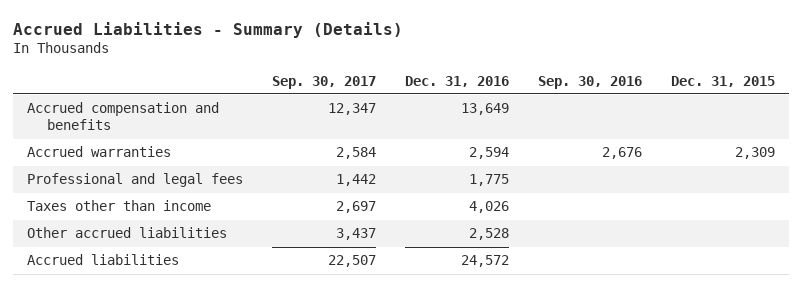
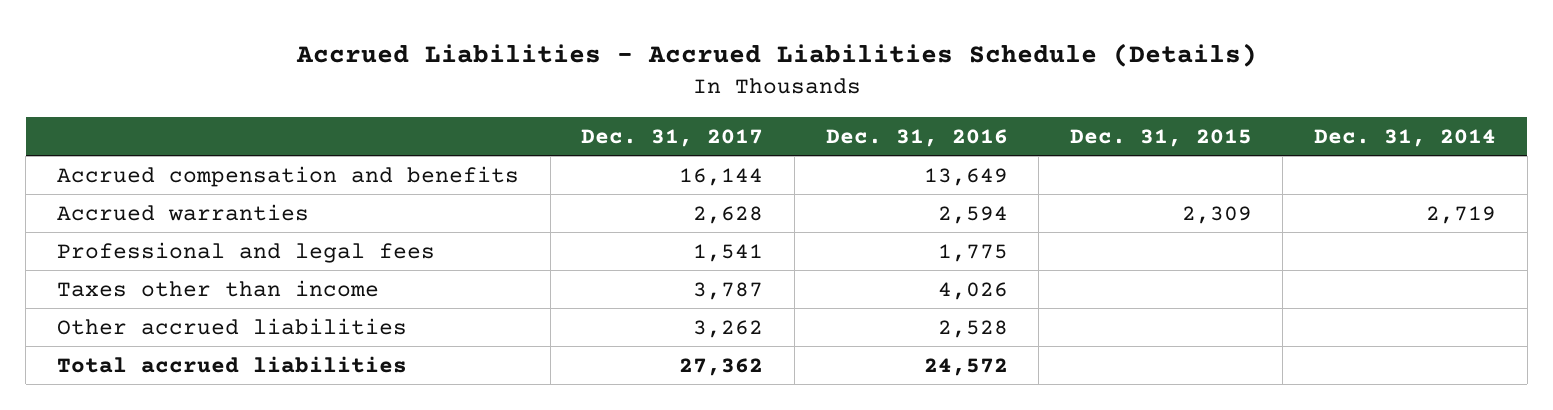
[13,21,404,38] Accrued Liabilities - Summary (Details) -> [295,43,1257,68] Accrued Liabilities - Accrued Liabilities Schedule (Details)
[272,75,377,89] Sep. 30, 2017 -> none
[538,75,643,89] Sep. 30, 2016 -> none
none -> [581,128,764,147] Dec. 31, 2017
none -> [1314,128,1497,147] Dec. 31, 2014
[27,254,180,266] Accrued liabilities -> [57,355,408,373] Total accrued liabilities

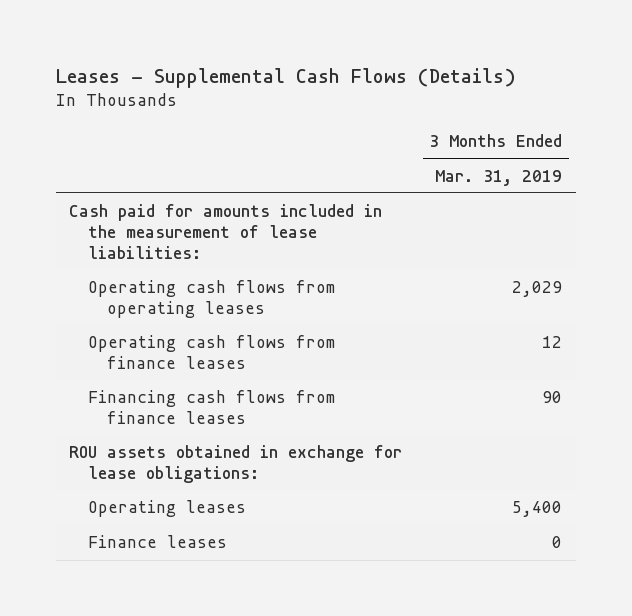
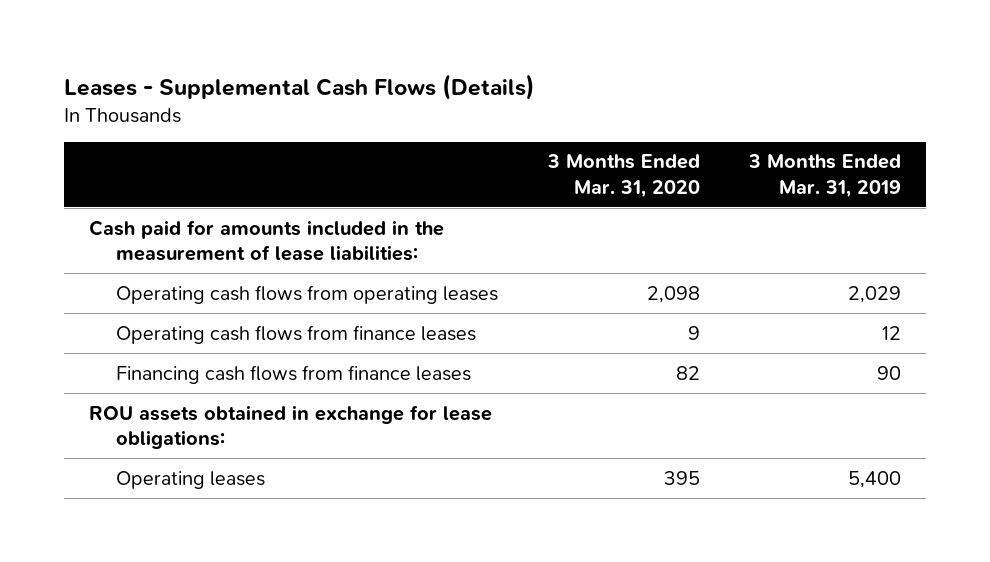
none -> [546,154,700,199] 3 Months Ended Mar. 31, 2020
[88,535,228,549] Finance leases -> none

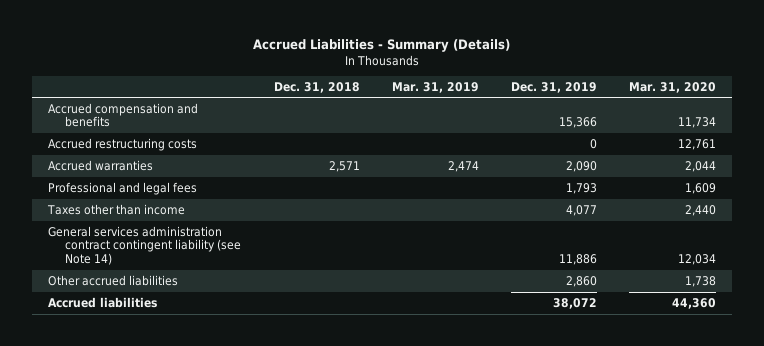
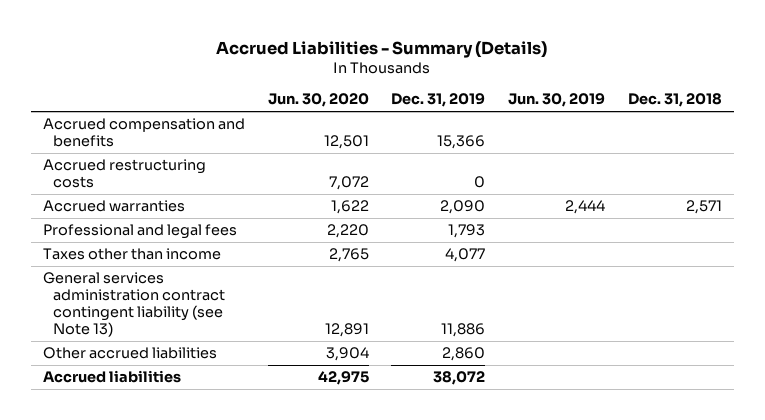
[391,81,479,93] Mar. 31, 2019 -> none
[629,81,717,93] Mar. 31, 2020 -> none
none -> [267,93,369,108] Jun. 30, 2020
none -> [508,93,606,108] Jun. 30, 2019
[47,225,242,265] General services administration contract contingent liability (see Note 14) -> [42,272,225,338] General services administration contract contingent liability (see Note 13)

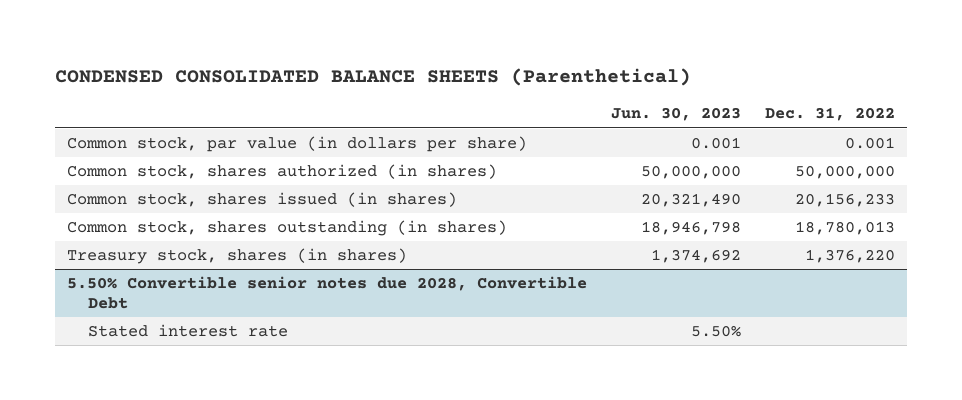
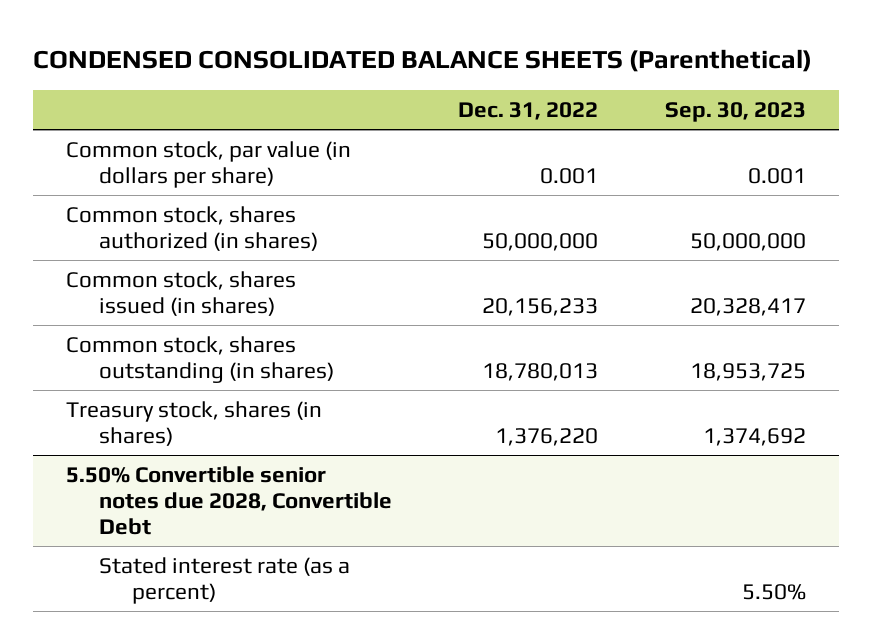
[610,107,741,122] Jun. 30, 2023 -> none
none -> [664,102,806,123] Sep. 30, 2023
[88,324,289,338] Stated interest rate -> [98,556,350,604] Stated interest rate (as a percent)

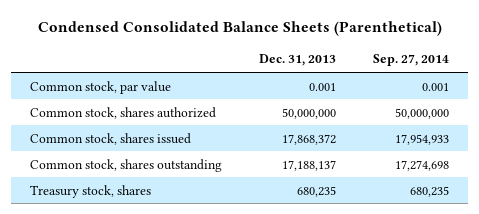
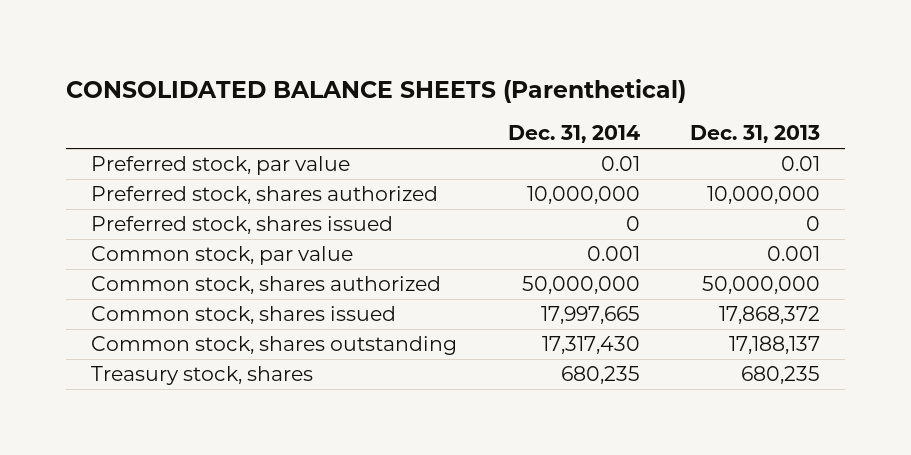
[37,21,442,37] Condensed Consolidated Balance Sheets (Parenthetical) -> [65,78,686,103] CONSOLIDATED BALANCE SHEETS (Parenthetical)
[373,54,450,67] Sep. 27, 2014 -> none
none -> [507,125,640,144] Dec. 31, 2014
none -> [91,156,351,176] Preferred stock, par value
none -> [91,186,439,205] Preferred stock, shares authorized
none -> [91,216,394,235] Preferred stock, shares issued

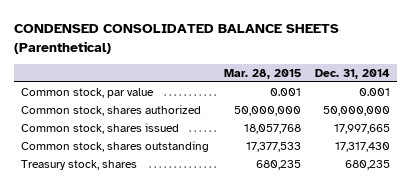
[65,78,686,103] CONSOLIDATED BALANCE SHEETS (Parenthetical) -> [13,23,339,54] CONDENSED CONSOLIDATED BALANCE SHEETS (Parenthetical)
[690,125,821,144] Dec. 31, 2013 -> none
none -> [223,69,301,80] Mar. 28, 2015
[91,156,351,176] Preferred stock, par value -> none
[91,186,439,205] Preferred stock, shares authorized -> none
[91,216,394,235] Preferred stock, shares issued -> none

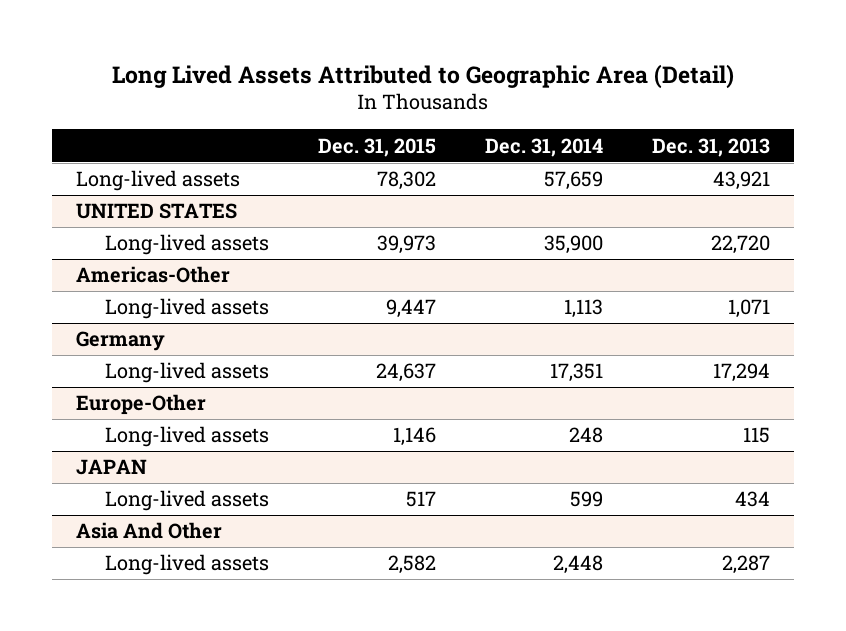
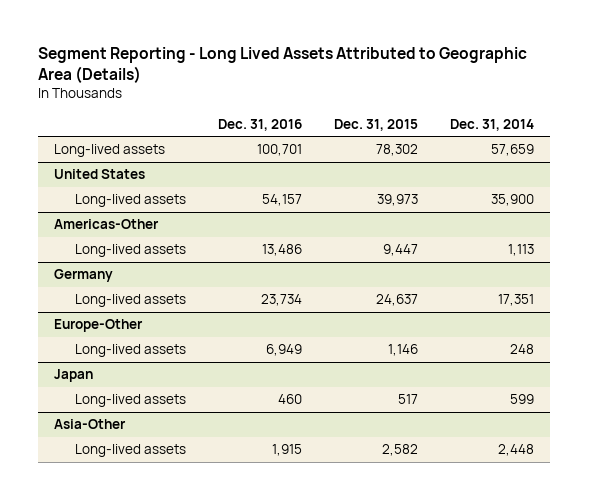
[112,63,735,89] Long Lived Assets Attributed to Geographic Area (Detail) -> [38,47,528,84] Segment Reporting - Long Lived Assets Attributed to Geographic Area (Details)
[651,137,770,157] Dec. 31, 2013 -> none
none -> [218,118,303,131] Dec. 31, 2016
[76,203,238,220] UNITED STATES -> [54,169,146,180] United States
[76,459,148,476] JAPAN -> [54,369,94,383] Japan
[76,522,223,540] Asia And Other -> [54,419,127,430] Asia-Other

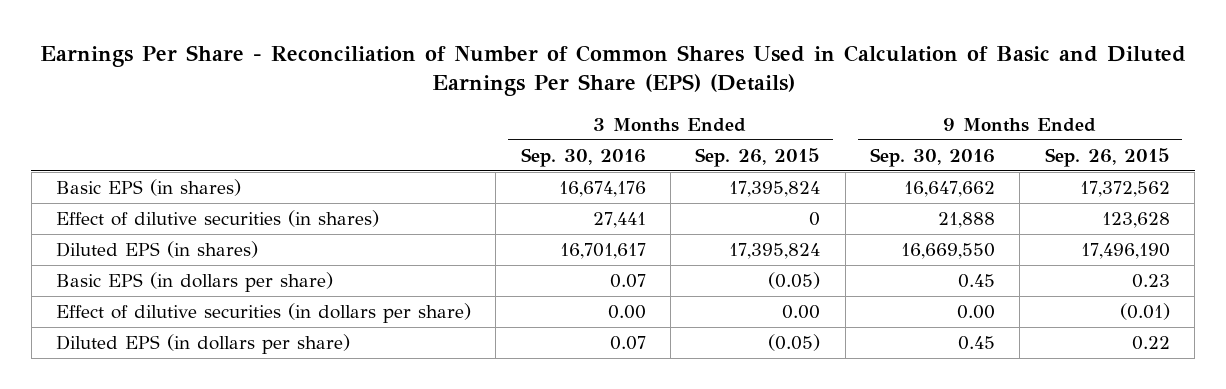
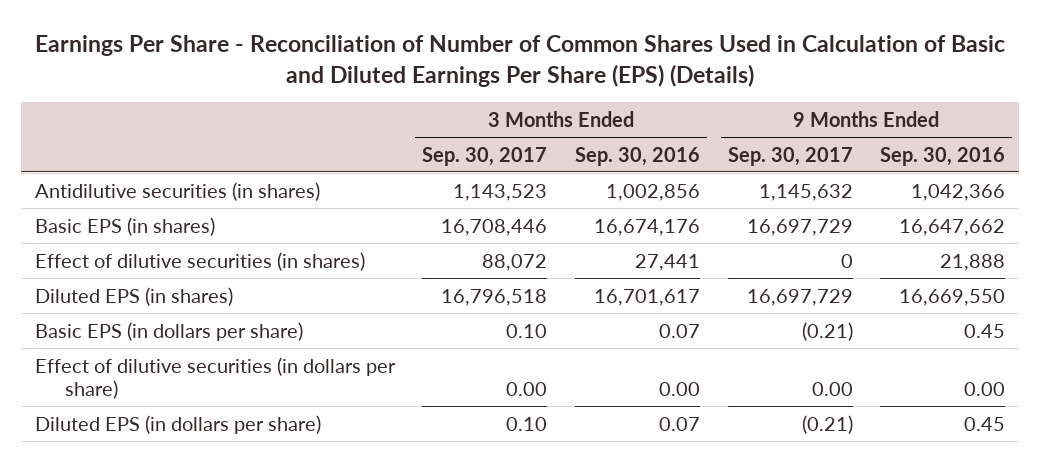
[695,147,821,167] Sep. 26, 2015 -> none
[1044,147,1170,167] Sep. 26, 2015 -> none
none -> [422,146,548,166] Sep. 30, 2017
none -> [727,146,853,166] Sep. 30, 2017
none -> [34,181,320,201] Antidilutive securities (in shares)

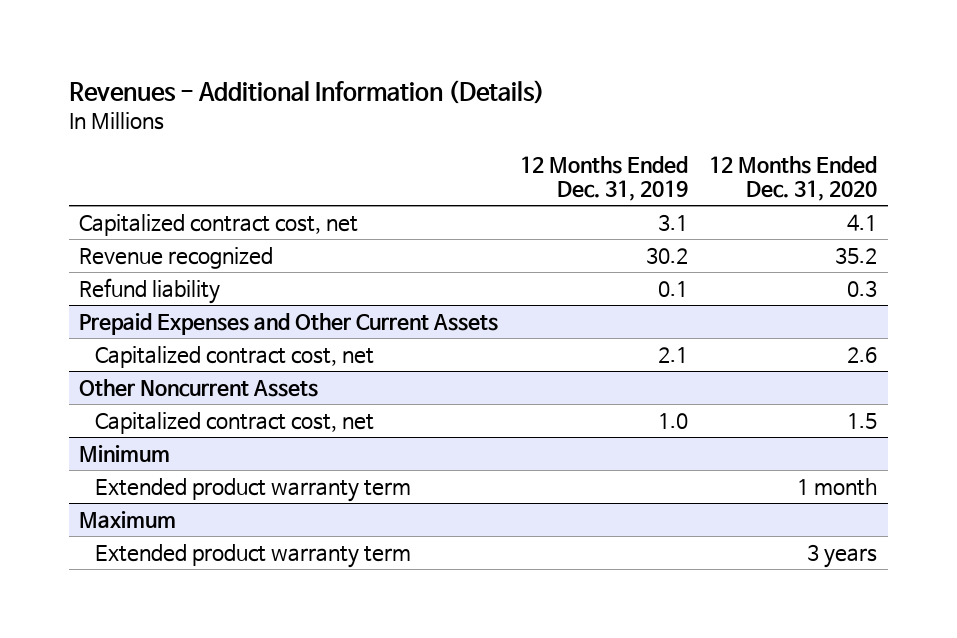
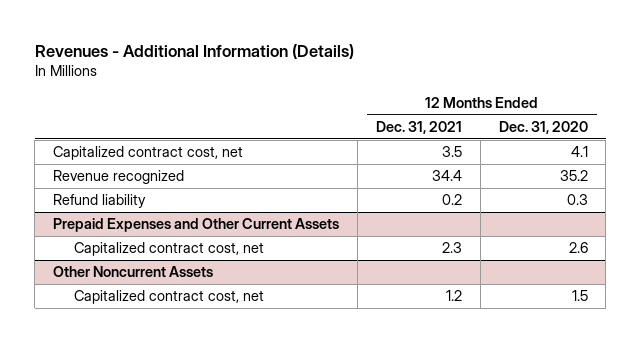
[519,156,688,202] 12 Months Ended Dec. 31, 2019 -> none
none -> [375,120,462,134] Dec. 31, 2021
[79,444,171,462] Minimum -> none
[95,477,412,502] Extended product warranty term -> none
[79,510,177,528] Maximum -> none
[95,543,412,568] Extended product warranty term -> none

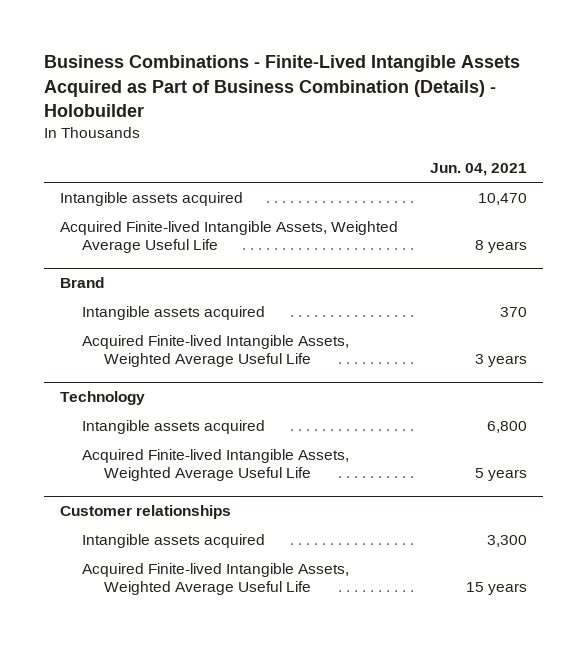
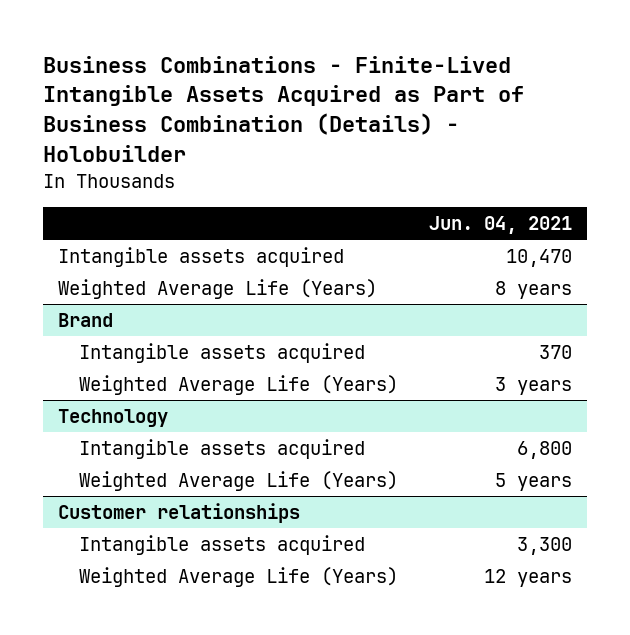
[59,220,398,254] Acquired Finite-lived Intangible Assets, Weighted Average Useful Life -> [58,278,378,299] Weighted Average Life (Years)
[82,334,350,368] Acquired Finite-lived Intangible Assets, Weighted Average Useful Life -> [79,374,399,395] Weighted Average Life (Years)
[82,448,350,482] Acquired Finite-lived Intangible Assets, Weighted Average Useful Life -> [79,470,399,491] Weighted Average Life (Years)
[82,562,350,596] Acquired Finite-lived Intangible Assets, Weighted Average Useful Life -> [79,566,399,587] Weighted Average Life (Years)
[465,582,527,596] 15 years -> [483,568,572,587] 12 years

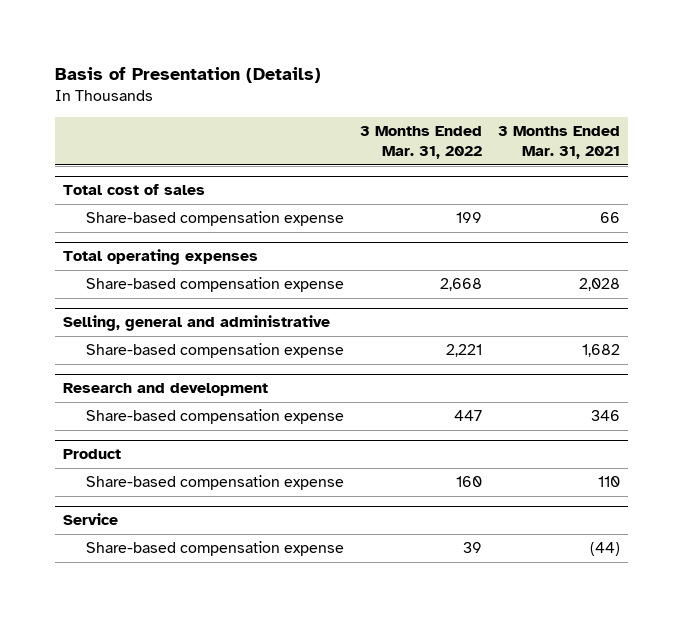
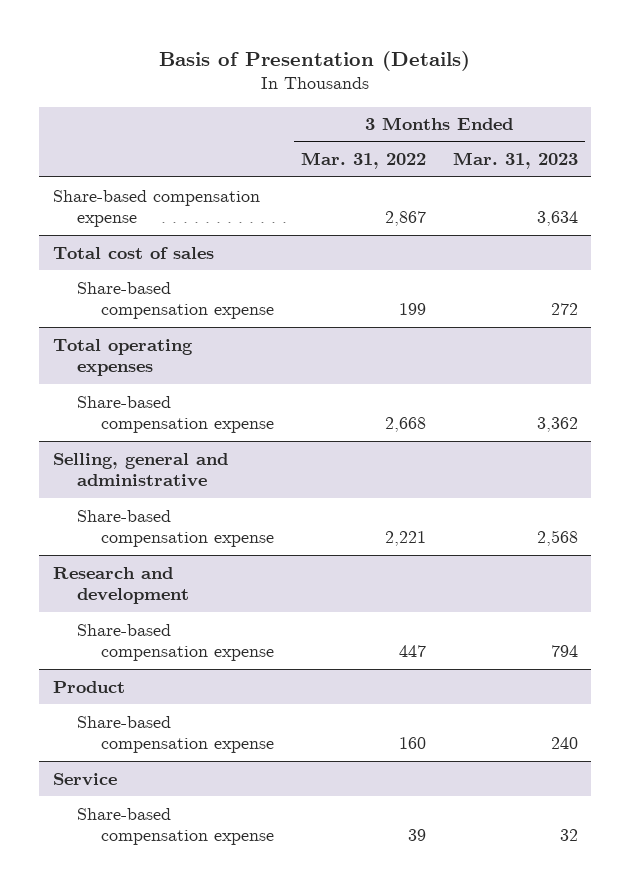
[497,125,620,160] 3 Months Ended Mar. 31, 2021 -> none
none -> [452,152,578,170] Mar. 31, 2023
none -> [52,189,260,228] Share-based compensation expense

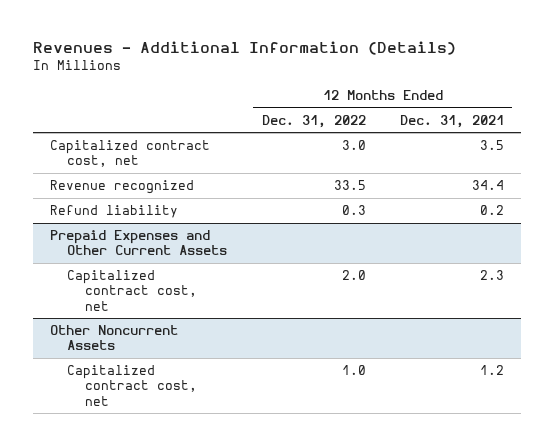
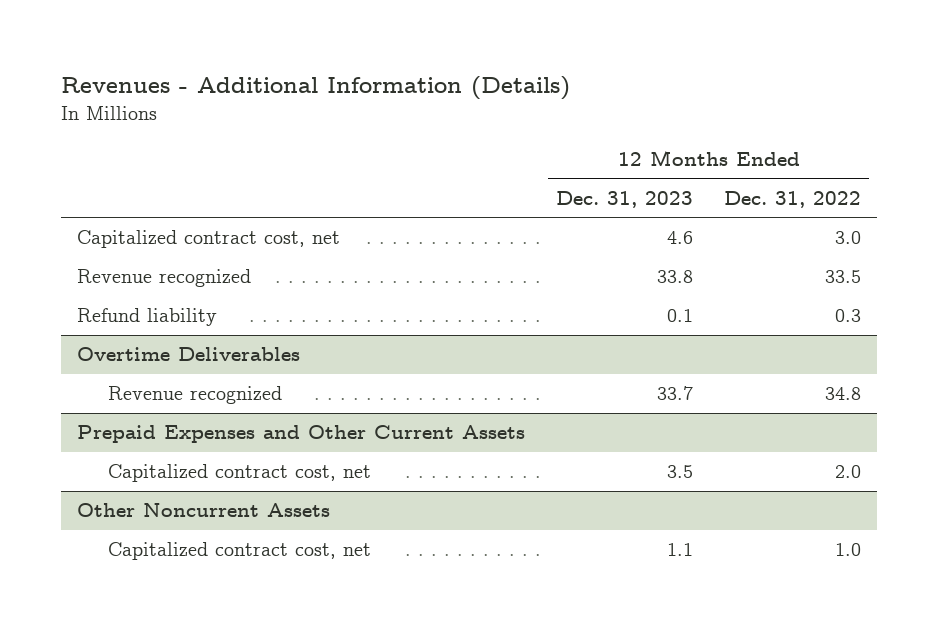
[399,114,504,128] Dec. 31, 2021 -> none
none -> [556,190,694,208] Dec. 31, 2023
none -> [77,347,301,362] Overtime Deliverables
none -> [107,386,282,405] Revenue recognized

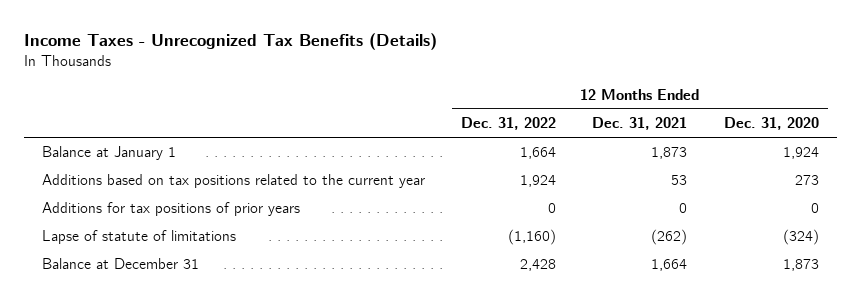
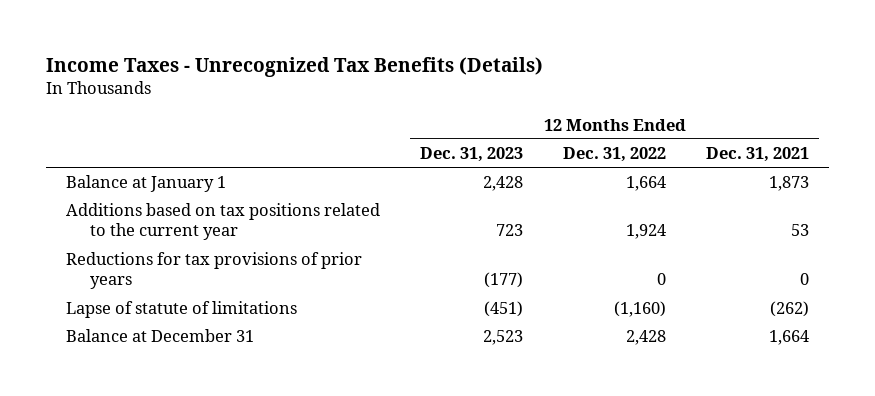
[723,116,819,130] Dec. 31, 2020 -> none
none -> [420,147,524,163] Dec. 31, 2023
[41,202,300,217] Additions for tax positions of prior years -> [66,252,363,290] Reductions for tax provisions of prior years

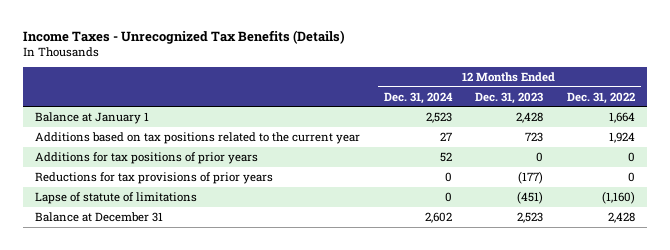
[705,147,809,163] Dec. 31, 2021 -> none
none -> [383,91,453,104] Dec. 31, 2024
none -> [34,151,258,164] Additions for tax positions of prior years

